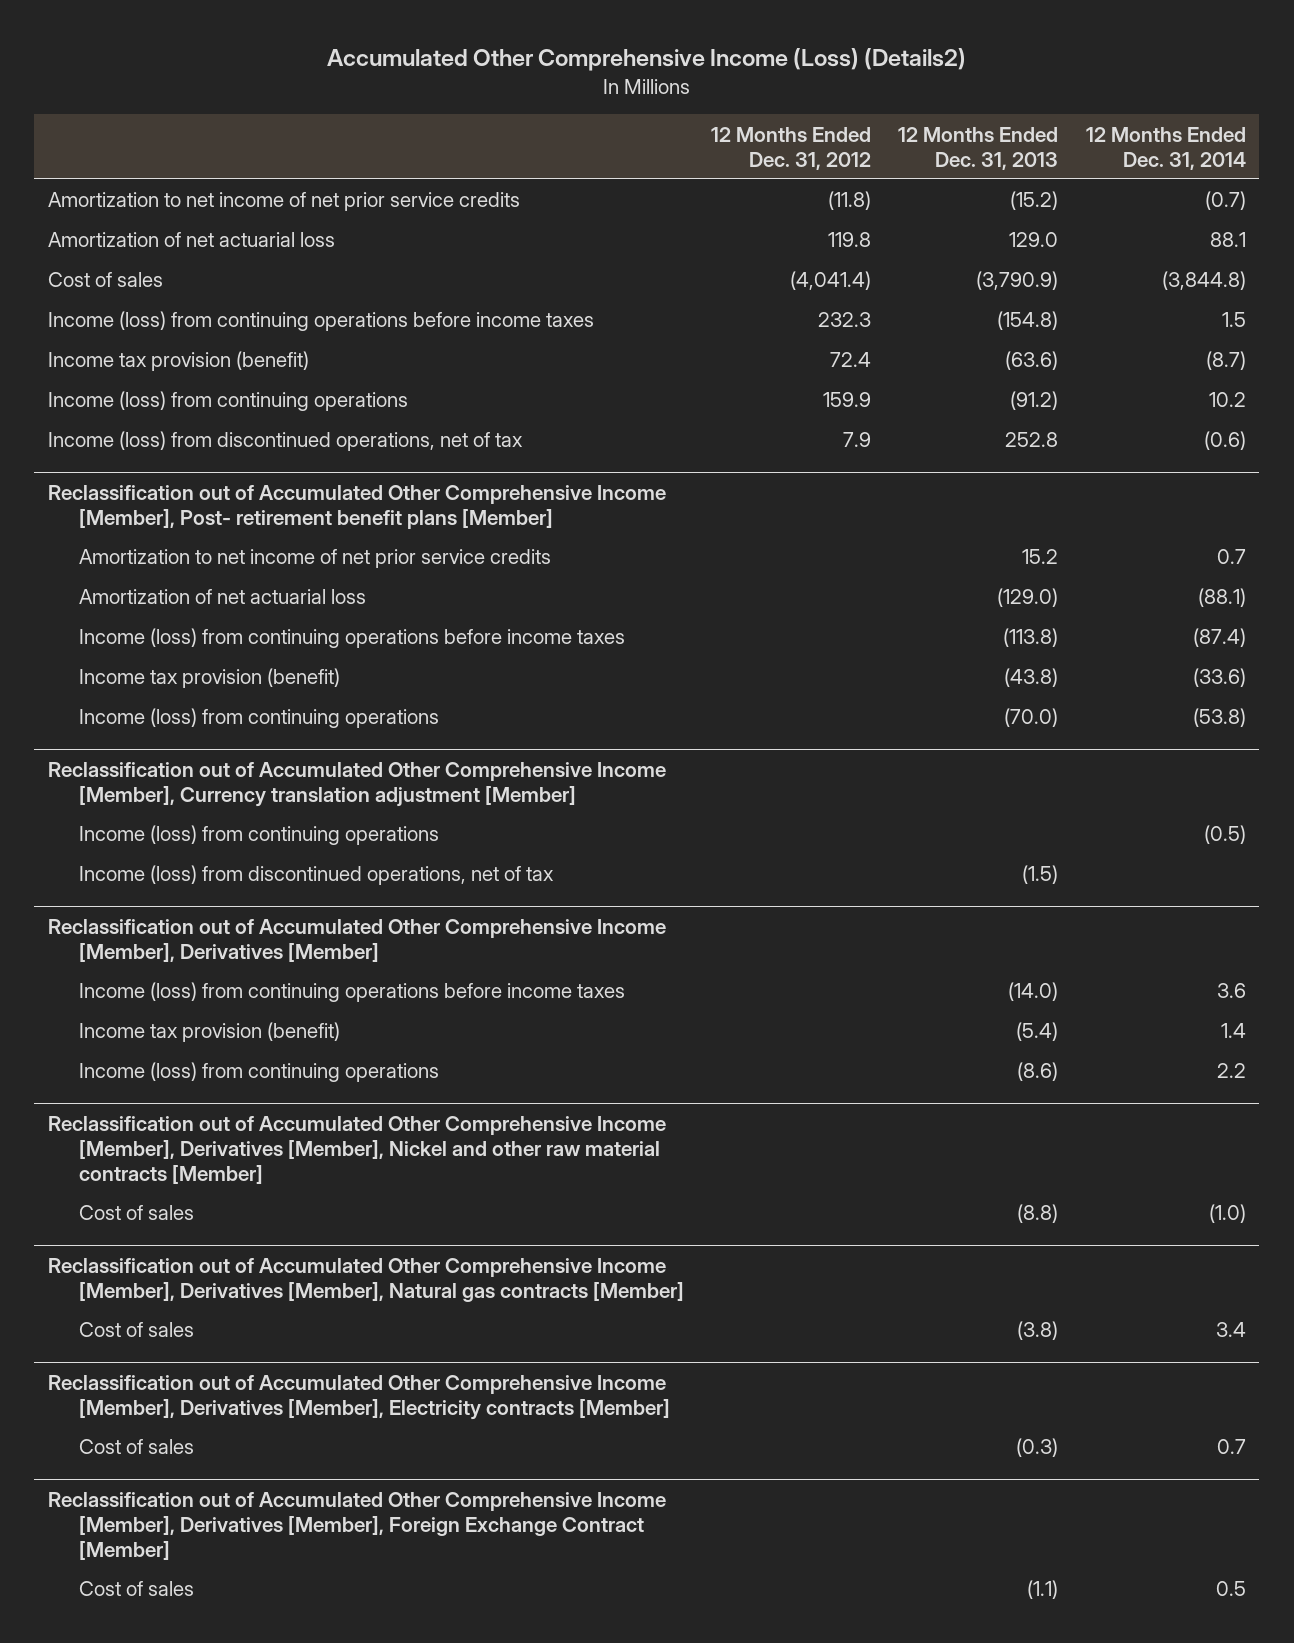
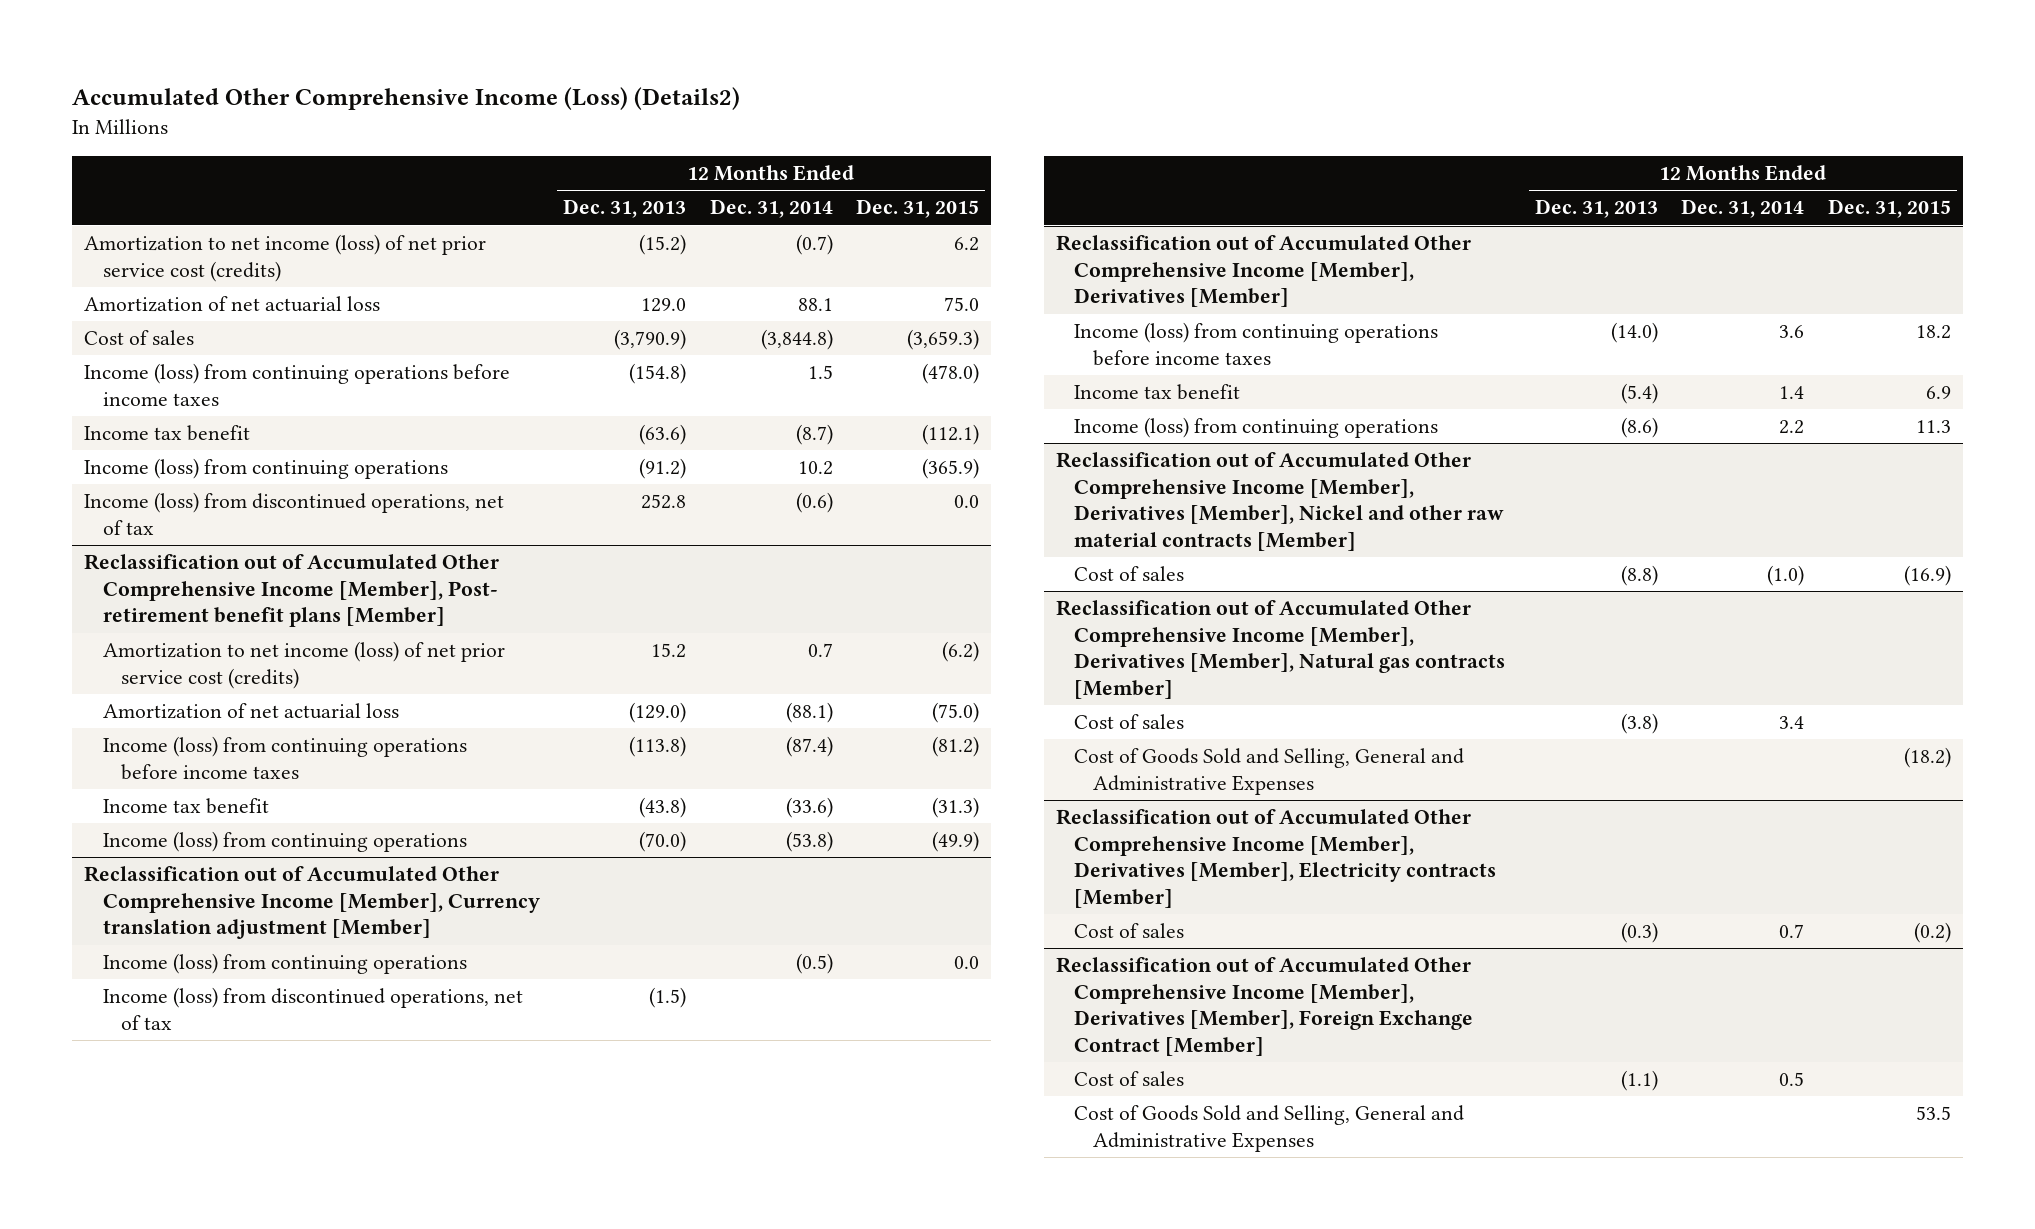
[710,126,871,170] 12 Months Ended Dec. 31, 2012 -> none
none -> [856,199,980,219] Dec. 31, 2015
[48,192,521,212] Amortization to net income of net prior service credits -> [84,234,487,282] Amortization to net income (loss) of net prior service cost (credits)
[48,351,310,372] Income tax provision (benefit) -> [84,425,251,442] Income tax benefit
[78,549,551,569] Amortization to net income of net prior service credits -> [102,641,505,689] Amortization to net income (loss) of net prior service cost (credits)
[78,668,340,689] Income tax provision (benefit) -> [102,798,269,815] Income tax benefit
[78,1022,340,1043] Income tax provision (benefit) -> [1074,384,1241,401] Income tax benefit
none -> [1074,748,1465,795] Cost of Goods Sold and Selling, General and Administrative Expenses
none -> [1074,1105,1465,1152] Cost of Goods Sold and Selling, General and Administrative Expenses

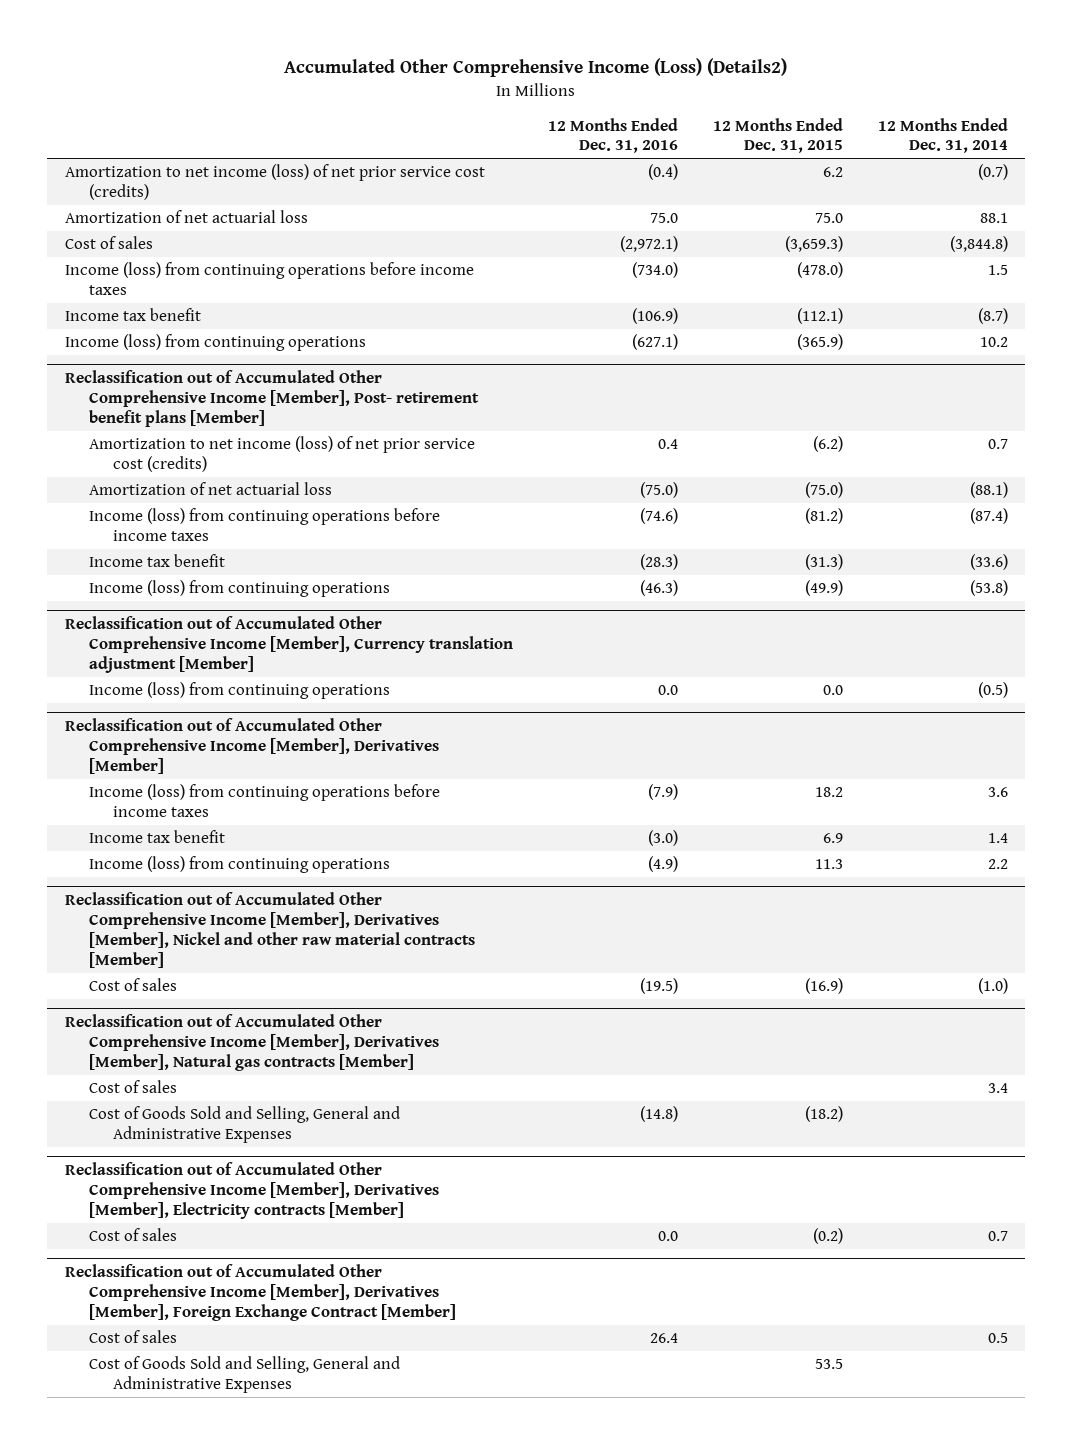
[563,199,687,219] Dec. 31, 2013 -> none
none -> [547,117,678,154] 12 Months Ended Dec. 31, 2016
[84,492,505,535] Income (loss) from discontinued operations, net of tax -> none
[102,987,523,1030] Income (loss) from discontinued operations, net of tax -> none

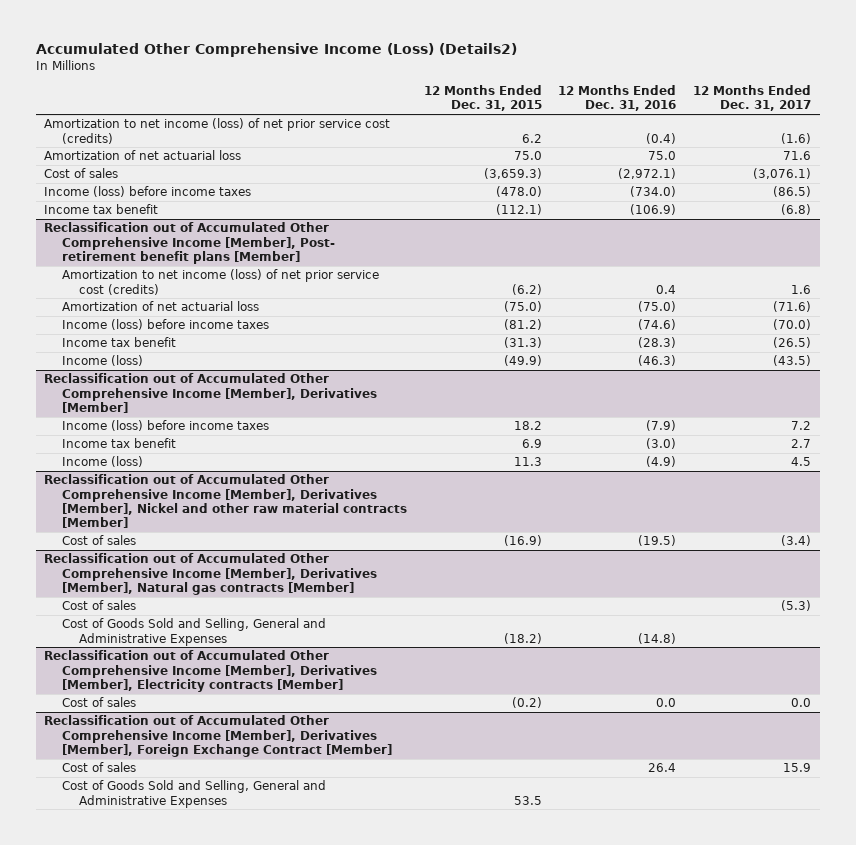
[877,117,1008,154] 12 Months Ended Dec. 31, 2014 -> none
none -> [693,85,812,112] 12 Months Ended Dec. 31, 2017
[64,262,474,296] Income (loss) from continuing operations before income taxes -> [44,186,252,198] Income (loss) before income taxes
[64,334,366,352] Income (loss) from continuing operations -> none
[88,508,440,542] Income (loss) from continuing operations before income taxes -> [61,319,269,331] Income (loss) before income taxes
[64,616,513,674] Reclassification out of Accumulated Other Comprehensive Income [Member], Currency translation adjustment [Member] -> none
[88,682,390,700] Income (loss) from continuing operations -> none
[88,580,390,598] Income (loss) from continuing operations -> [61,355,143,367] Income (loss)
[88,784,440,818] Income (loss) from continuing operations before income taxes -> [61,420,269,432] Income (loss) before income taxes
[88,856,390,874] Income (loss) from continuing operations -> [61,456,143,468] Income (loss)

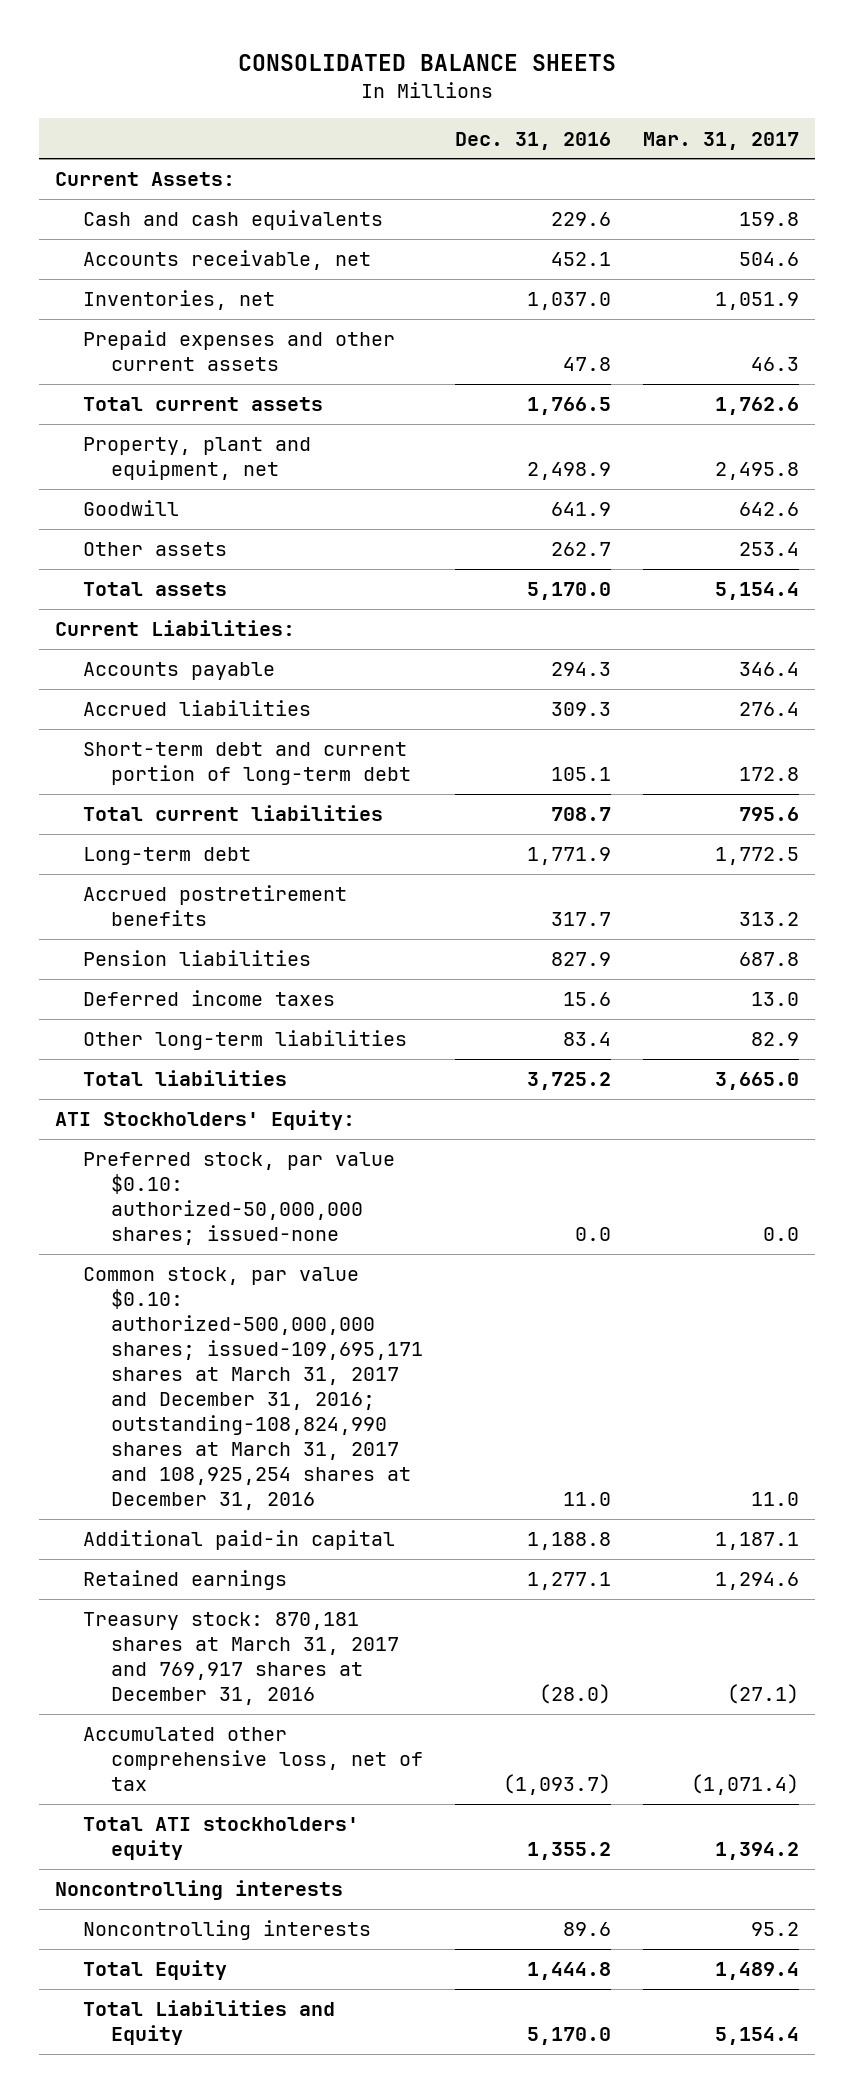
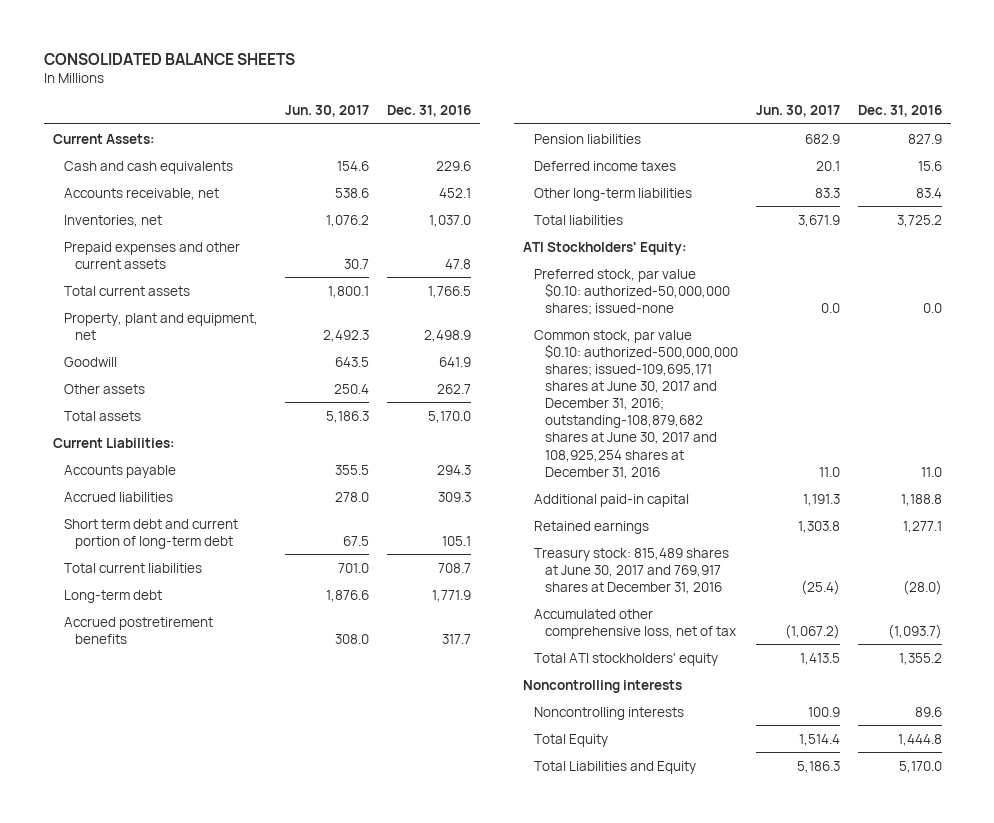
[642,131,799,150] Mar. 31, 2017 -> none
none -> [285,105,370,118] Jun. 30, 2017
[83,742,411,786] Short-term debt and current portion of long-term debt -> [63,518,238,549] Short term debt and current portion of long-term debt
[83,1267,423,1511] Common stock, par value $0.10: authorized-500,000,000 shares; issued-109,695,171 shares at March 31, 2017 and December 31, 2016; outstanding-108,824,990 shares at March 31, 2017 and 108,925,254 shares at December 31, 2016 -> [534,329,738,479] Common stock, par value $0.10: authorized-500,000,000 shares; issued-109,695,171 shares at June 30, 2017 and December 31, 2016; outstanding-108,879,682 shares at June 30, 2017 and 108,925,254 shares at December 31, 2016
[83,1612,399,1706] Treasury stock: 870,181 shares at March 31, 2017 and 769,917 shares at December 31, 2016 -> [534,547,730,594] Treasury stock: 815,489 shares at June 30, 2017 and 769,917 shares at December 31, 2016

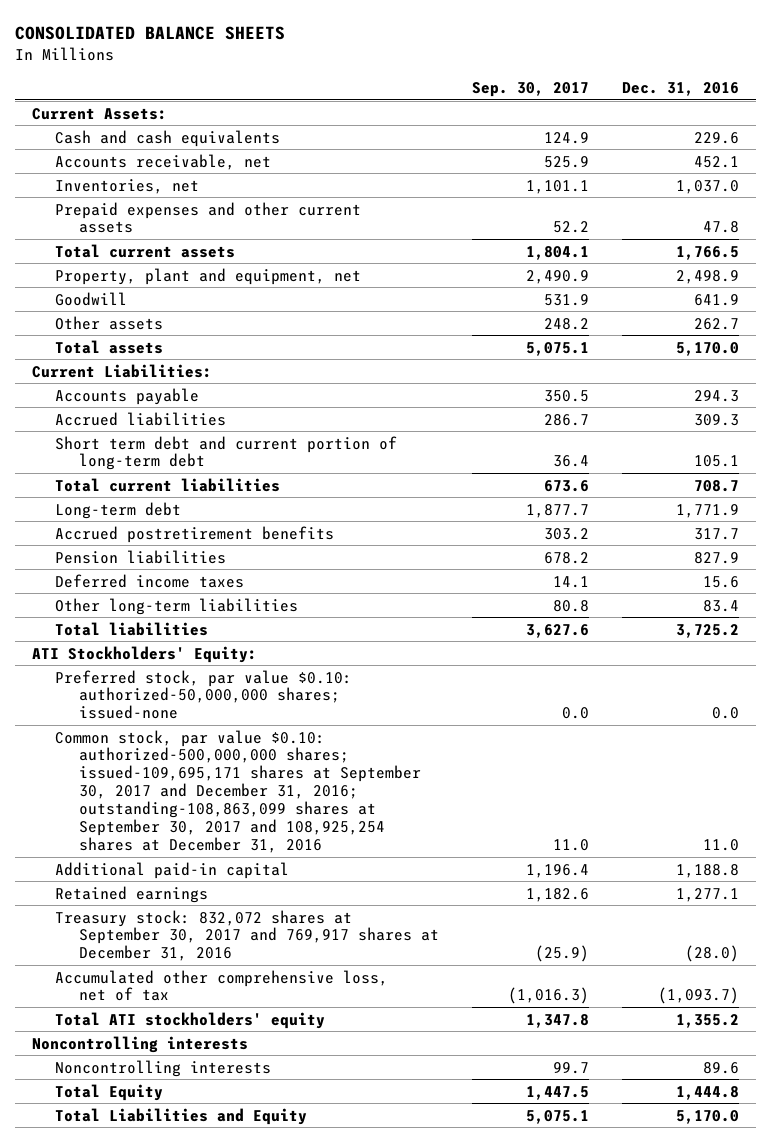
[285,105,370,118] Jun. 30, 2017 -> none
none -> [471,81,589,97] Sep. 30, 2017
[534,329,738,479] Common stock, par value $0.10: authorized-500,000,000 shares; issued-109,695,171 shares at June 30, 2017 and December 31, 2016; outstanding-108,879,682 shares at June 30, 2017 and 108,925,254 shares at December 31, 2016 -> [55,729,421,853] Common stock, par value $0.10: authorized-500,000,000 shares; issued-109,695,171 shares at September 30, 2017 and December 31, 2016; outstanding-108,863,099 shares at September 30, 2017 and 108,925,254 shares at December 31, 2016
[534,547,730,594] Treasury stock: 815,489 shares at June 30, 2017 and 769,917 shares at December 31, 2016 -> [55,909,439,962] Treasury stock: 832,072 shares at September 30, 2017 and 769,917 shares at December 31, 2016

